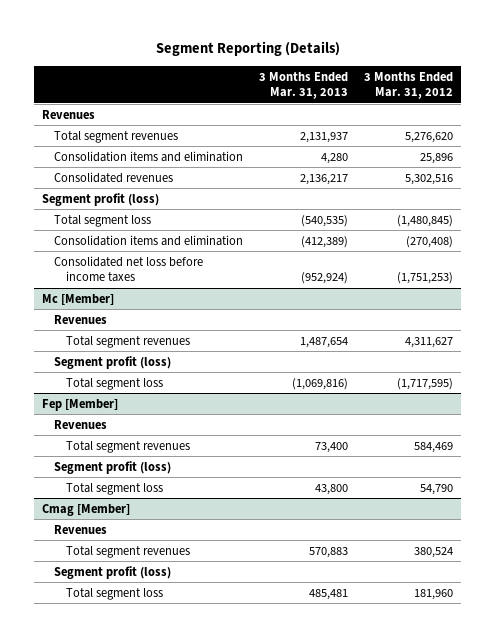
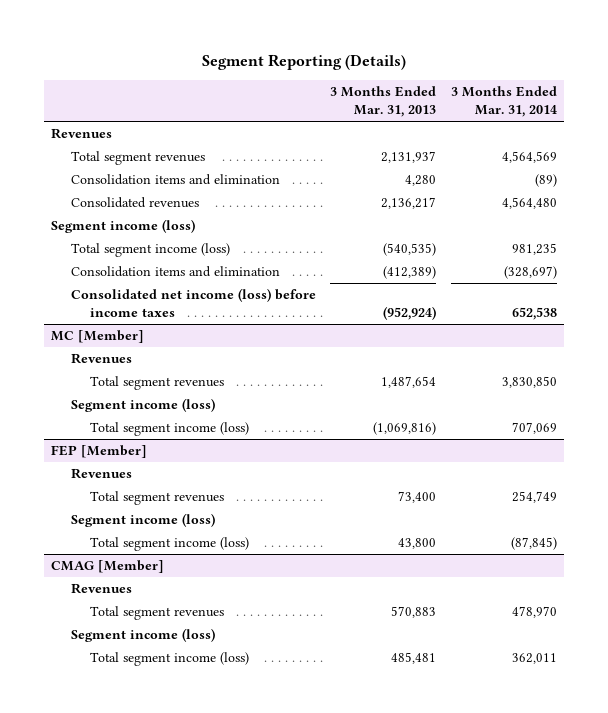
[364,71,454,100] 3 Months Ended Mar. 31, 2012 -> none
none -> [450,86,557,118] 3 Months Ended Mar. 31, 2014
[41,192,159,206] Segment profit (loss) -> [51,219,196,234] Segment income (loss)
[53,214,151,227] Total segment loss -> [70,243,230,258] Total segment income (loss)
[53,255,203,283] Consolidated net loss before income taxes -> [70,288,316,318] Consolidated net income (loss) before income taxes
[41,293,114,305] Mc [Member] -> [51,330,145,344] MC [Member]
[53,355,171,369] Segment profit (loss) -> [70,398,215,413] Segment income (loss)
[65,377,163,390] Total segment loss -> [90,422,250,437] Total segment income (loss)
[41,398,118,411] Fep [Member] -> [51,445,148,459] FEP [Member]
[53,460,171,474] Segment profit (loss) -> [70,513,215,528] Segment income (loss)
[65,482,163,495] Total segment loss -> [90,537,250,552] Total segment income (loss)
[41,503,130,516] Cmag [Member] -> [51,560,165,574] CMAG [Member]
[53,565,171,579] Segment profit (loss) -> [70,628,215,643] Segment income (loss)
[65,587,163,600] Total segment loss -> [90,652,250,667] Total segment income (loss)

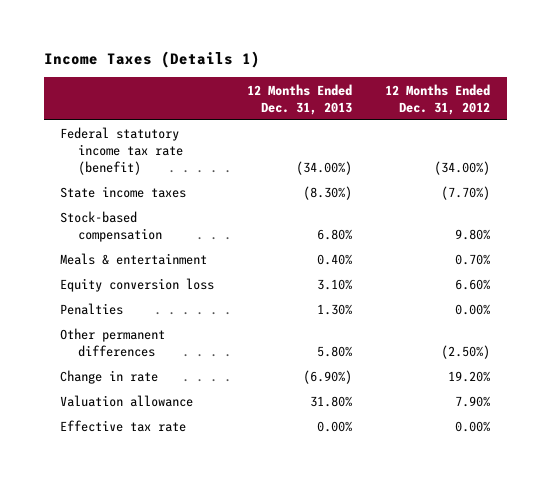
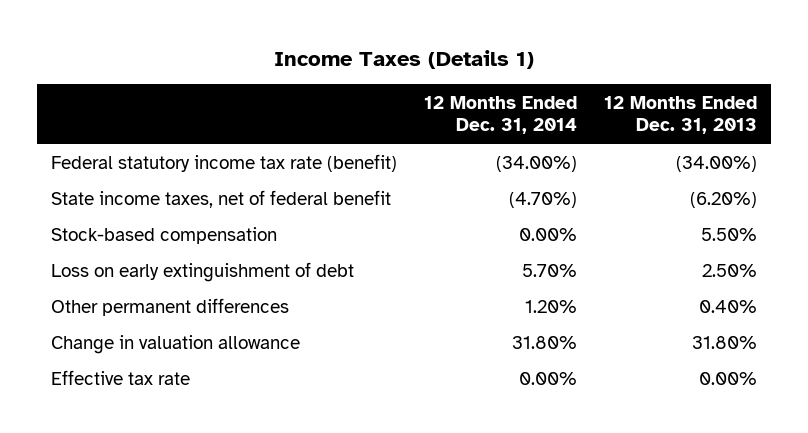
[385,83,491,115] 12 Months Ended Dec. 31, 2012 -> none
none -> [423,95,577,135] 12 Months Ended Dec. 31, 2014
[60,253,208,266] Meals & entertainment -> none
[60,278,215,293] Equity conversion loss -> none
[60,303,124,316] Penalties -> none
[60,395,194,408] Valuation allowance -> none
[60,186,187,199] State income taxes -> [50,189,391,208] State income taxes, net of federal benefit
[303,186,353,201] (8.30%) -> [689,191,757,208] (6.20%)
[317,229,353,241] 6.80% -> [700,227,757,241] 5.50%
none -> [50,261,354,282] Loss on early extinguishment of debt
[317,346,353,358] 5.80% -> [698,299,757,313] 0.40%
[60,370,159,385] Change in rate -> [50,334,300,354] Change in valuation allowance
[303,370,353,385] (6.90%) -> [691,335,757,349] 31.80%

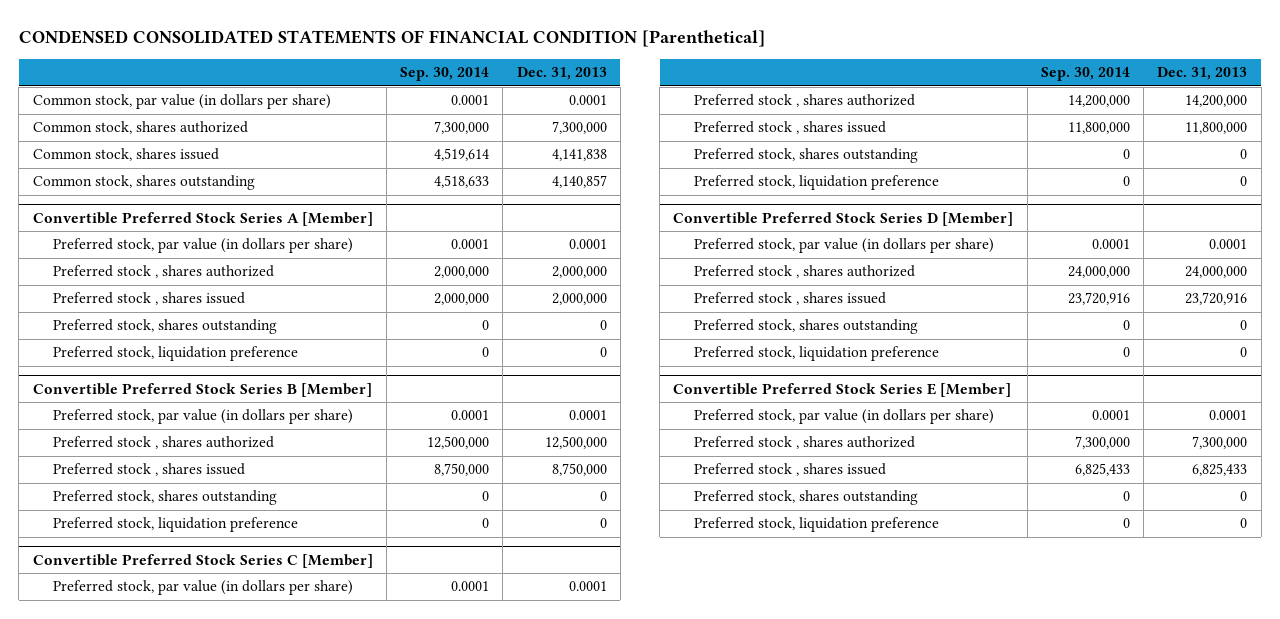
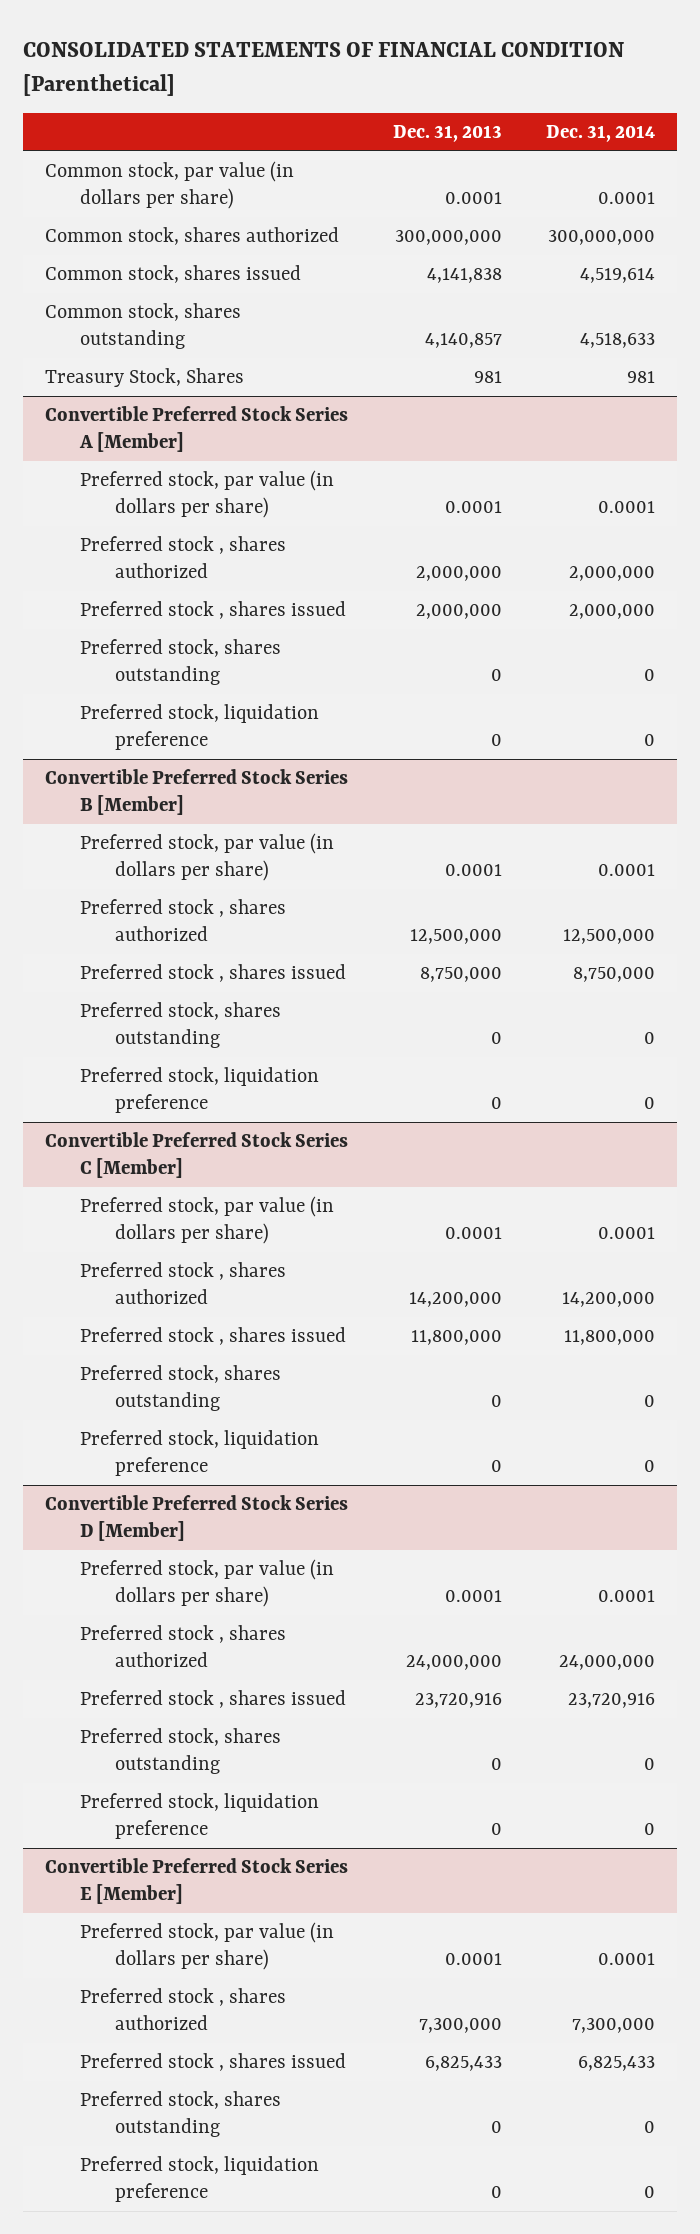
[18,30,765,48] CONDENSED CONSOLIDATED STATEMENTS OF FINANCIAL CONDITION [Parenthetical] -> [22,42,624,97] CONSOLIDATED STATEMENTS OF FINANCIAL CONDITION [Parenthetical]
[400,67,490,82] Sep. 30, 2014 -> none
none -> [545,125,655,143] Dec. 31, 2014
[551,121,607,135] 7,300,000 -> [394,230,502,246] 300,000,000
none -> [45,368,245,388] Treasury Stock, Shares

